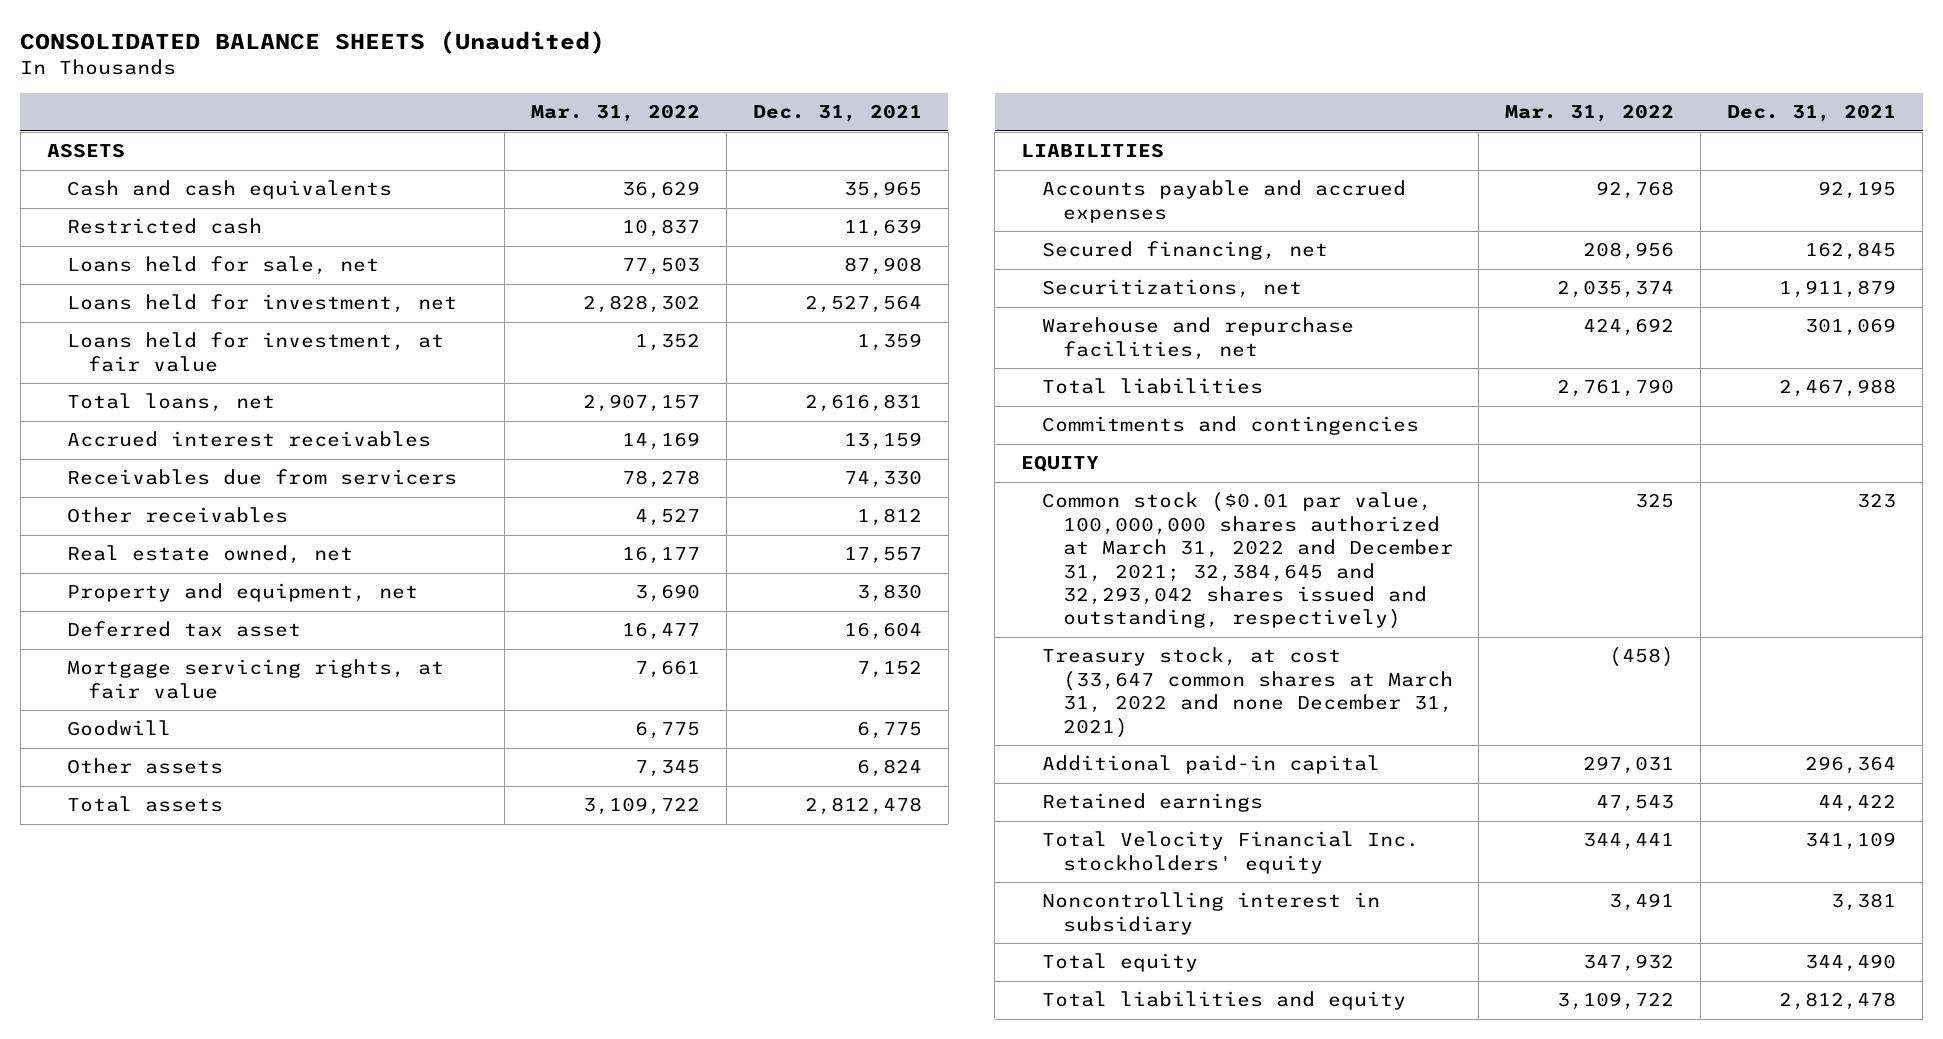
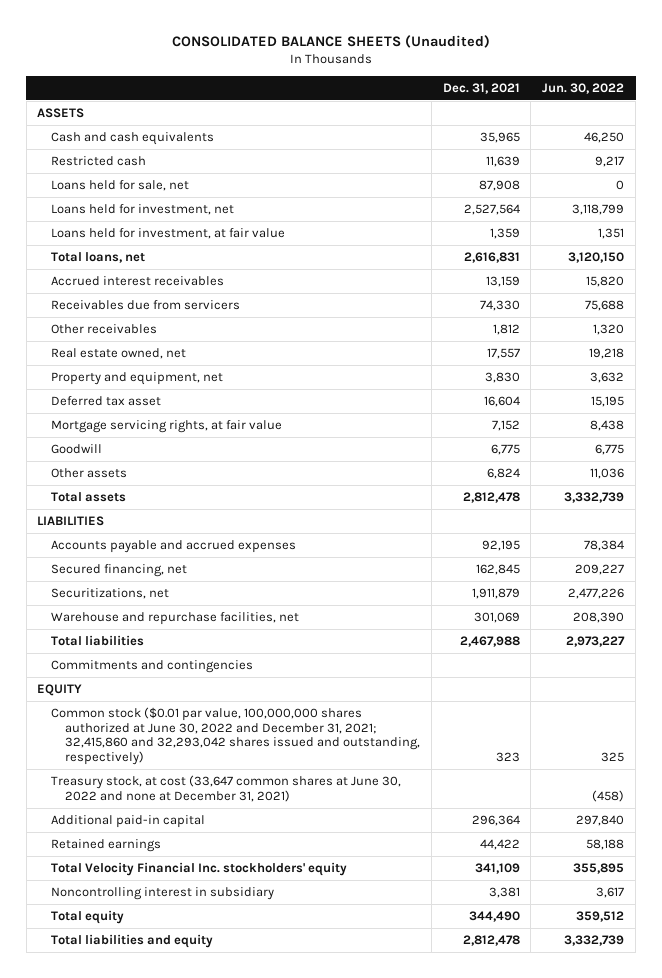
[530,104,700,123] Mar. 31, 2022 -> none
none -> [542,82,625,94] Jun. 30, 2022
[1041,492,1453,630] Common stock ($0.01 par value, 100,000,000 shares authorized at March 31, 2022 and December 31, 2021; 32,384,645 and 32,293,042 shares issued and outstanding, respectively) -> [51,706,420,766] Common stock ($0.01 par value, 100,000,000 shares authorized at June 30, 2022 and December 31, 2021; 32,415,860 and 32,293,042 shares issued and outstanding, respectively)
[1041,647,1453,738] Treasury stock, at cost (33,647 common shares at March 31, 2022 and none December 31, 2021) -> [51,774,402,802] Treasury stock, at cost (33,647 common shares at June 30, 2022 and none at December 31, 2021)

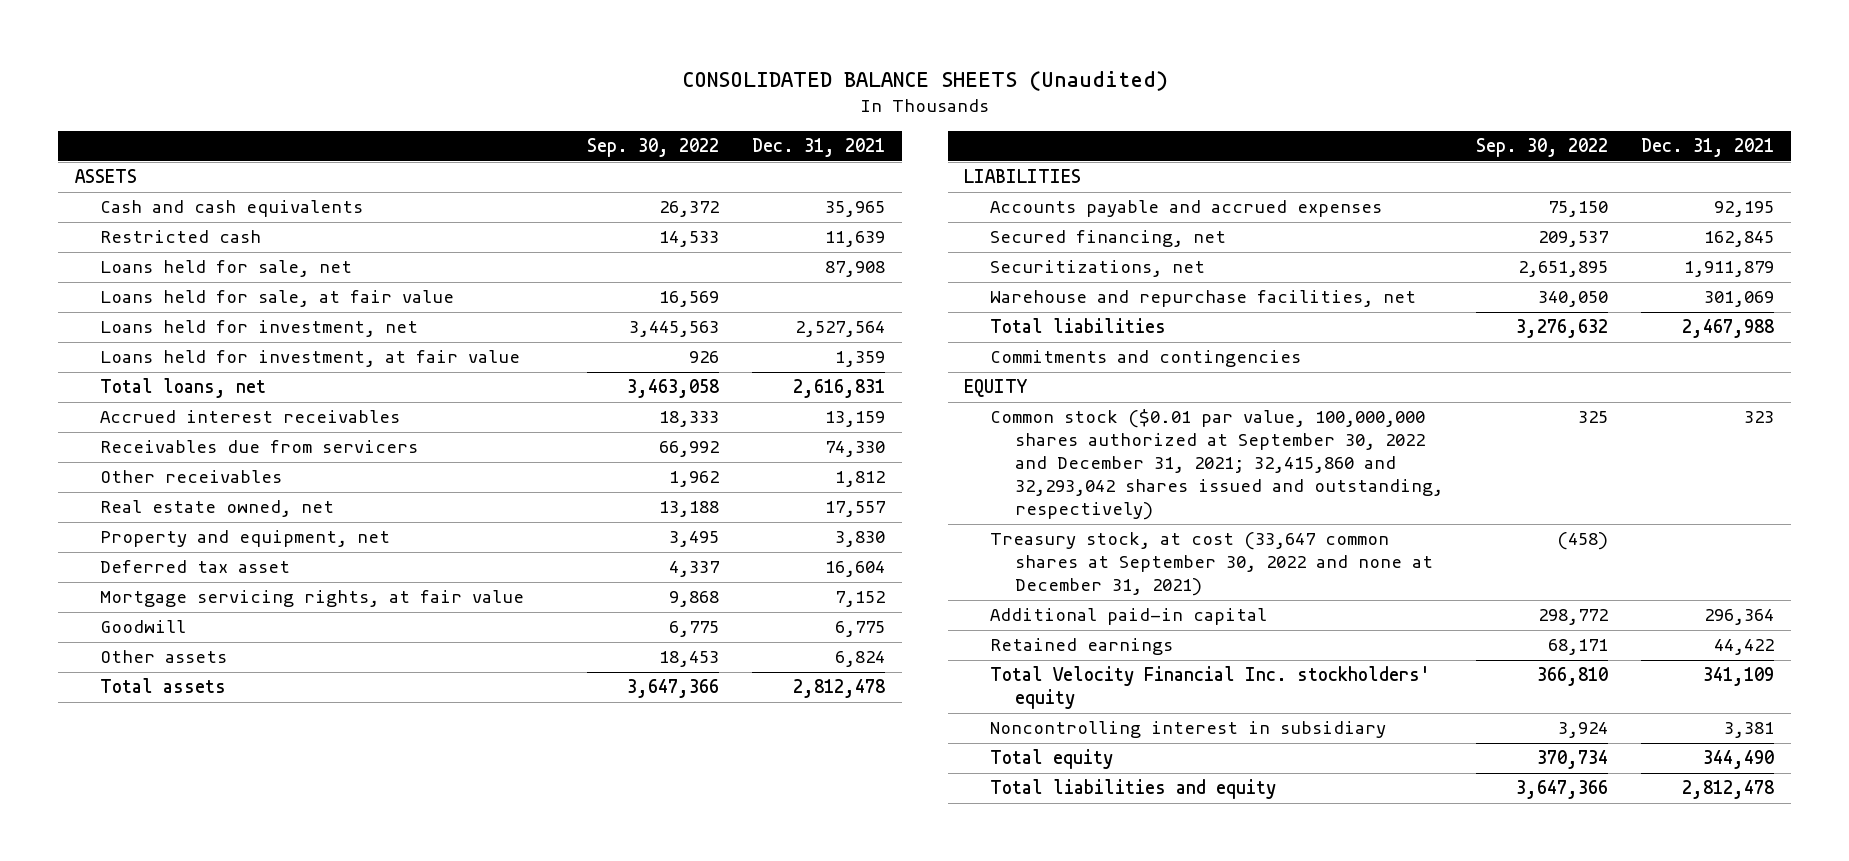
[542,82,625,94] Jun. 30, 2022 -> none
none -> [586,138,719,158] Sep. 30, 2022
none -> [100,290,455,308] Loans held for sale, at fair value
[51,706,420,766] Common stock ($0.01 par value, 100,000,000 shares authorized at June 30, 2022 and December 31, 2021; 32,415,860 and 32,293,042 shares issued and outstanding, respectively) -> [989,409,1443,521] Common stock ($0.01 par value, 100,000,000 shares authorized at September 30, 2022 and December 31, 2021; 32,415,860 and 32,293,042 shares issued and outstanding, respectively)
[51,774,402,802] Treasury stock, at cost (33,647 common shares at June 30, 2022 and none at December 31, 2021) -> [989,532,1433,597] Treasury stock, at cost (33,647 common shares at September 30, 2022 and none at December 31, 2021)

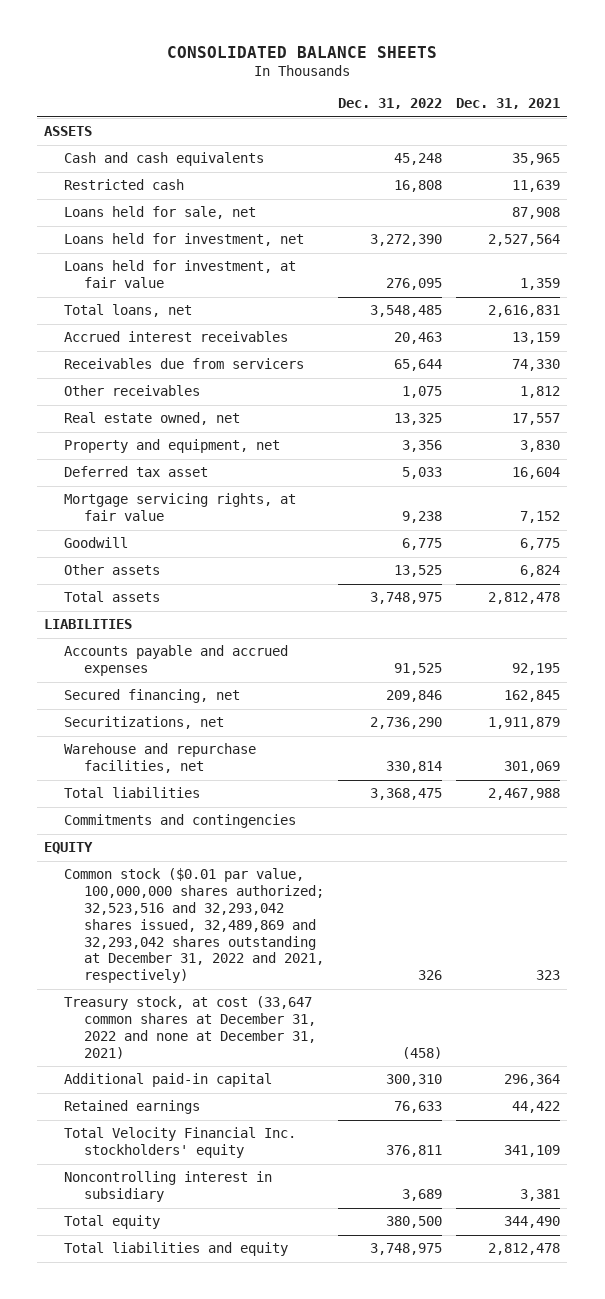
[681,71,1168,92] CONSOLIDATED BALANCE SHEETS (Unaudited) -> [167,46,438,59] CONSOLIDATED BALANCE SHEETS
[586,138,719,158] Sep. 30, 2022 -> none
none -> [337,97,442,109] Dec. 31, 2022
[100,290,455,308] Loans held for sale, at fair value -> none
[989,409,1443,521] Common stock ($0.01 par value, 100,000,000 shares authorized at September 30, 2022 and December 31, 2021; 32,415,860 and 32,293,042 shares issued and outstanding, respectively) -> [64,868,324,984] Common stock ($0.01 par value, 100,000,000 shares authorized; 32,523,516 and 32,293,042 shares issued, 32,489,869 and 32,293,042 shares outstanding at December 31, 2022 and 2021, respectively)
[989,532,1433,597] Treasury stock, at cost (33,647 common shares at September 30, 2022 and none at December 31, 2021) -> [64,996,316,1059] Treasury stock, at cost (33,647 common shares at December 31, 2022 and none at December 31, 2021)

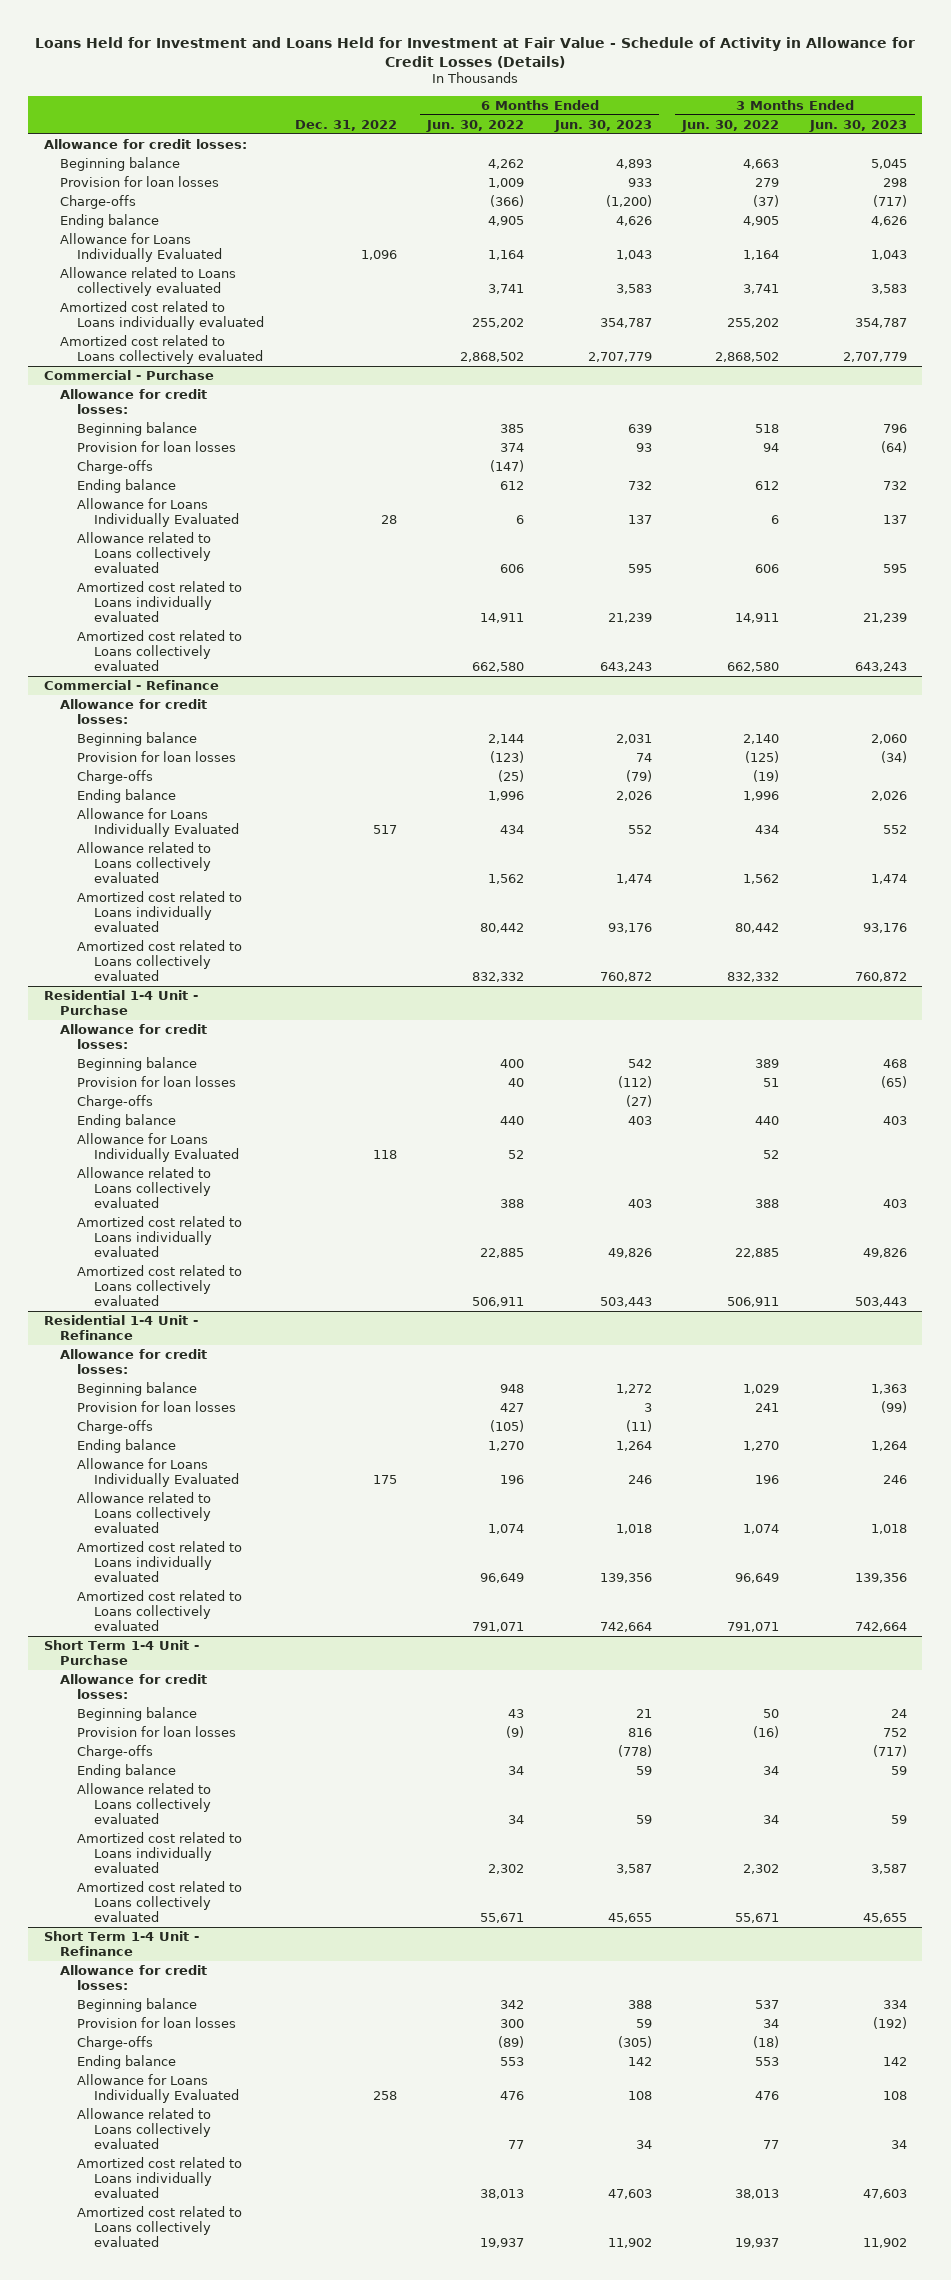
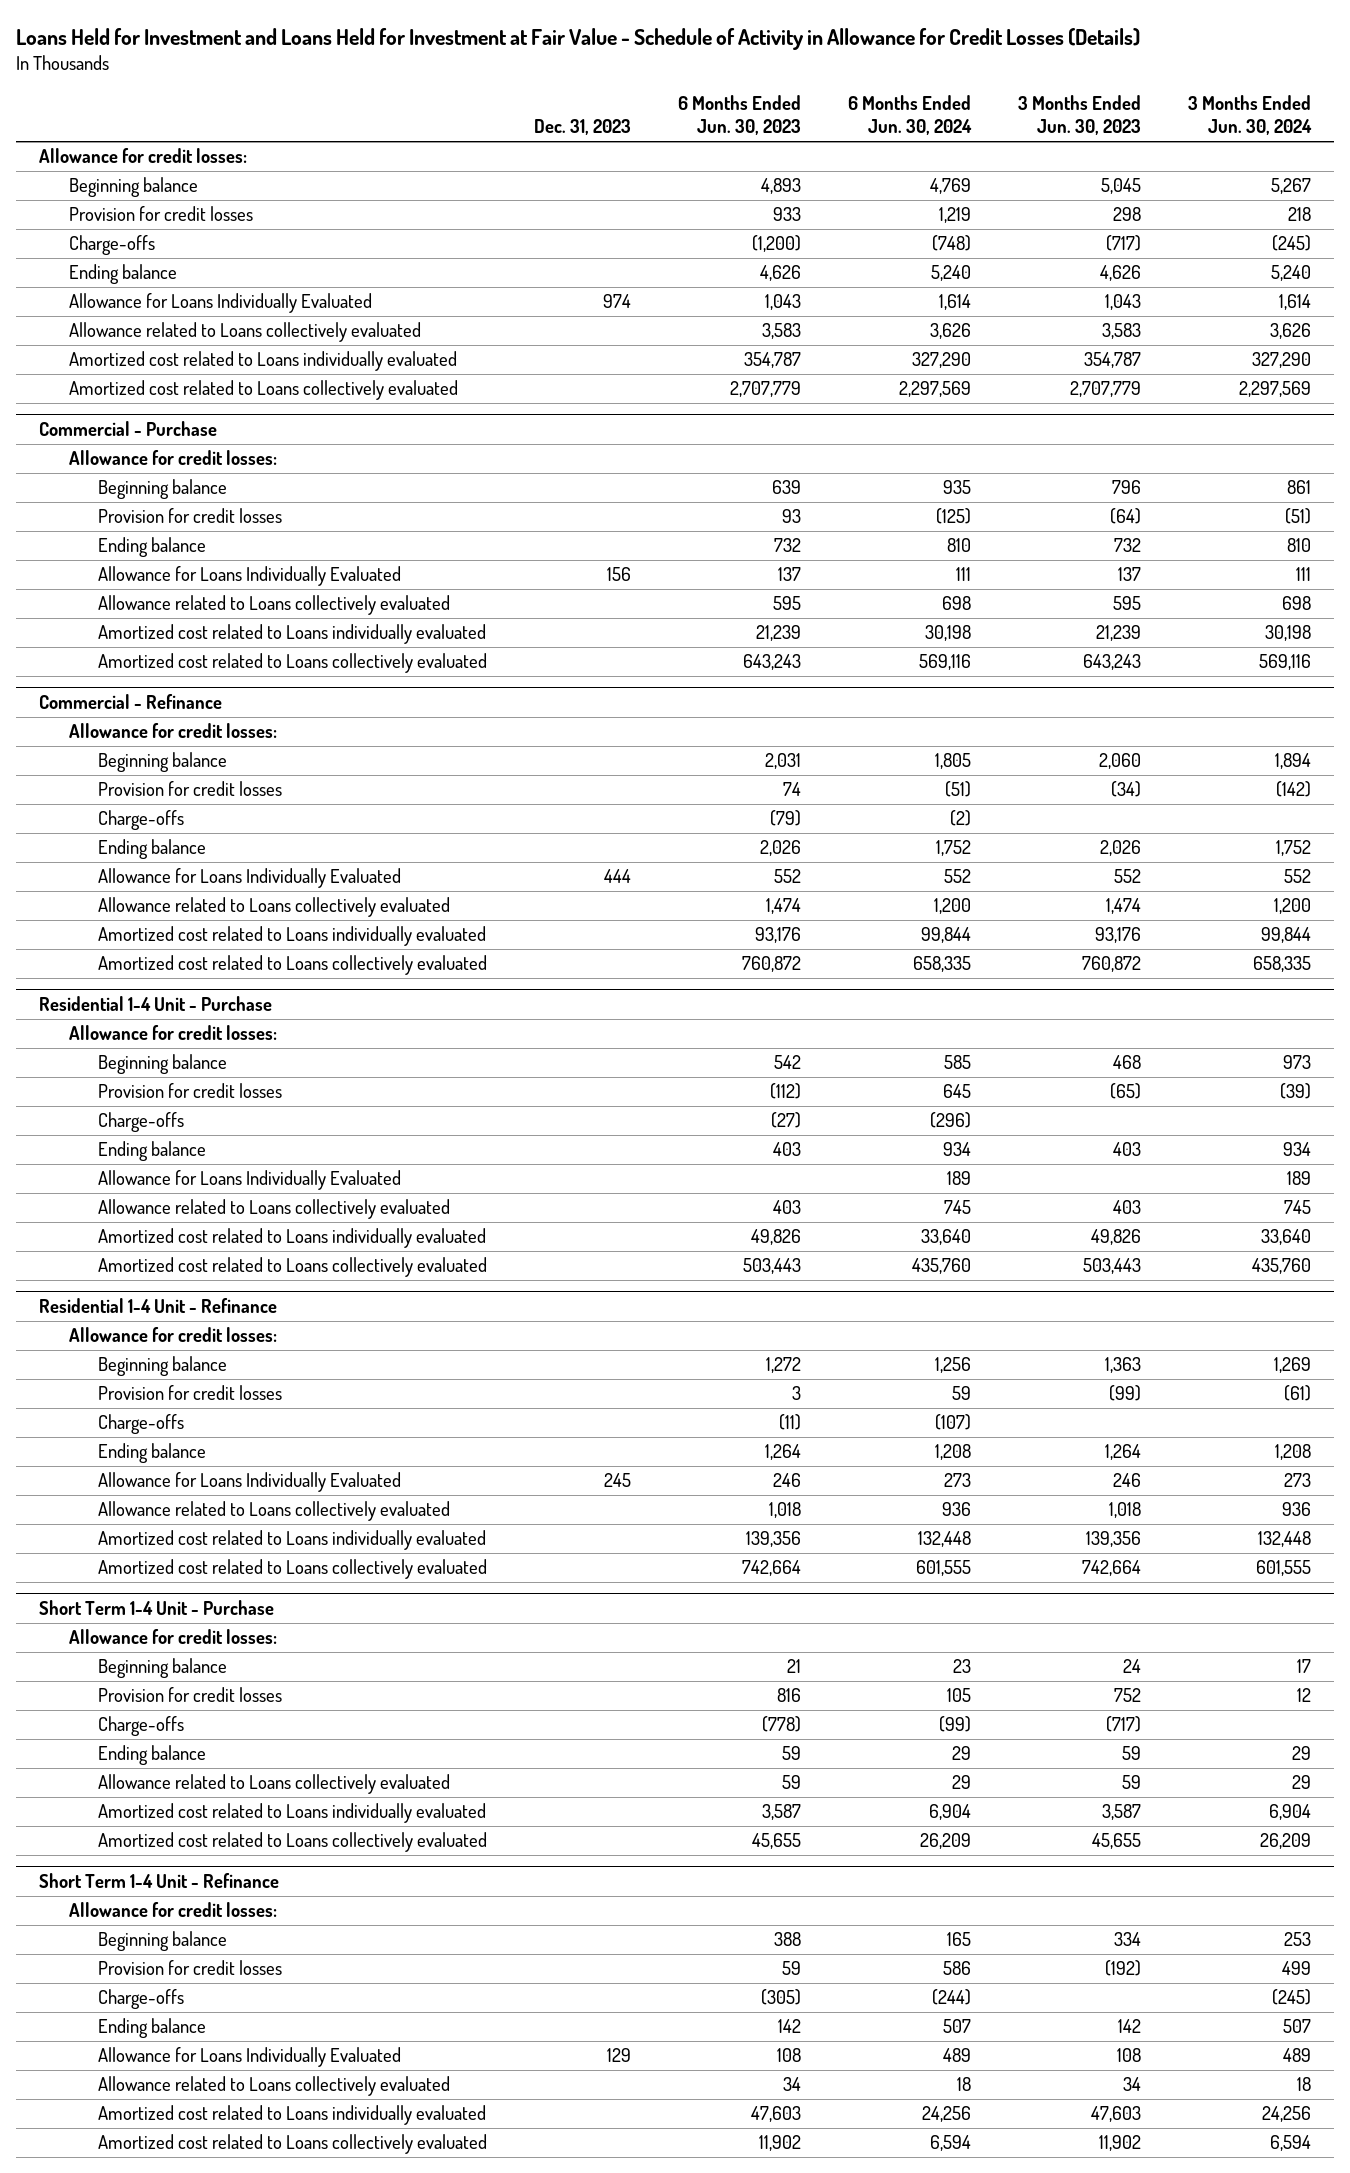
[294,119,397,131] Dec. 31, 2022 -> none
[426,119,525,132] Jun. 30, 2022 -> none
[681,119,780,132] Jun. 30, 2022 -> none
none -> [534,119,632,136] Dec. 31, 2023
none -> [847,94,972,136] 6 Months Ended Jun. 30, 2024
none -> [1187,94,1312,136] 3 Months Ended Jun. 30, 2024
[60,175,220,187] Provision for loan losses -> [68,206,253,222] Provision for credit losses
[77,459,154,474] Charge-offs -> none
[77,440,237,452] Provision for loan losses -> [98,508,283,524] Provision for credit losses
[77,750,237,762] Provision for loan losses -> [98,781,283,797] Provision for credit losses
[77,1075,237,1087] Provision for loan losses -> [98,1083,283,1099] Provision for credit losses
[77,1400,237,1412] Provision for loan losses -> [98,1385,283,1401] Provision for credit losses
[77,1725,237,1737] Provision for loan losses -> [98,1687,283,1703] Provision for credit losses
[77,2016,237,2028] Provision for loan losses -> [98,1960,283,1976] Provision for credit losses

